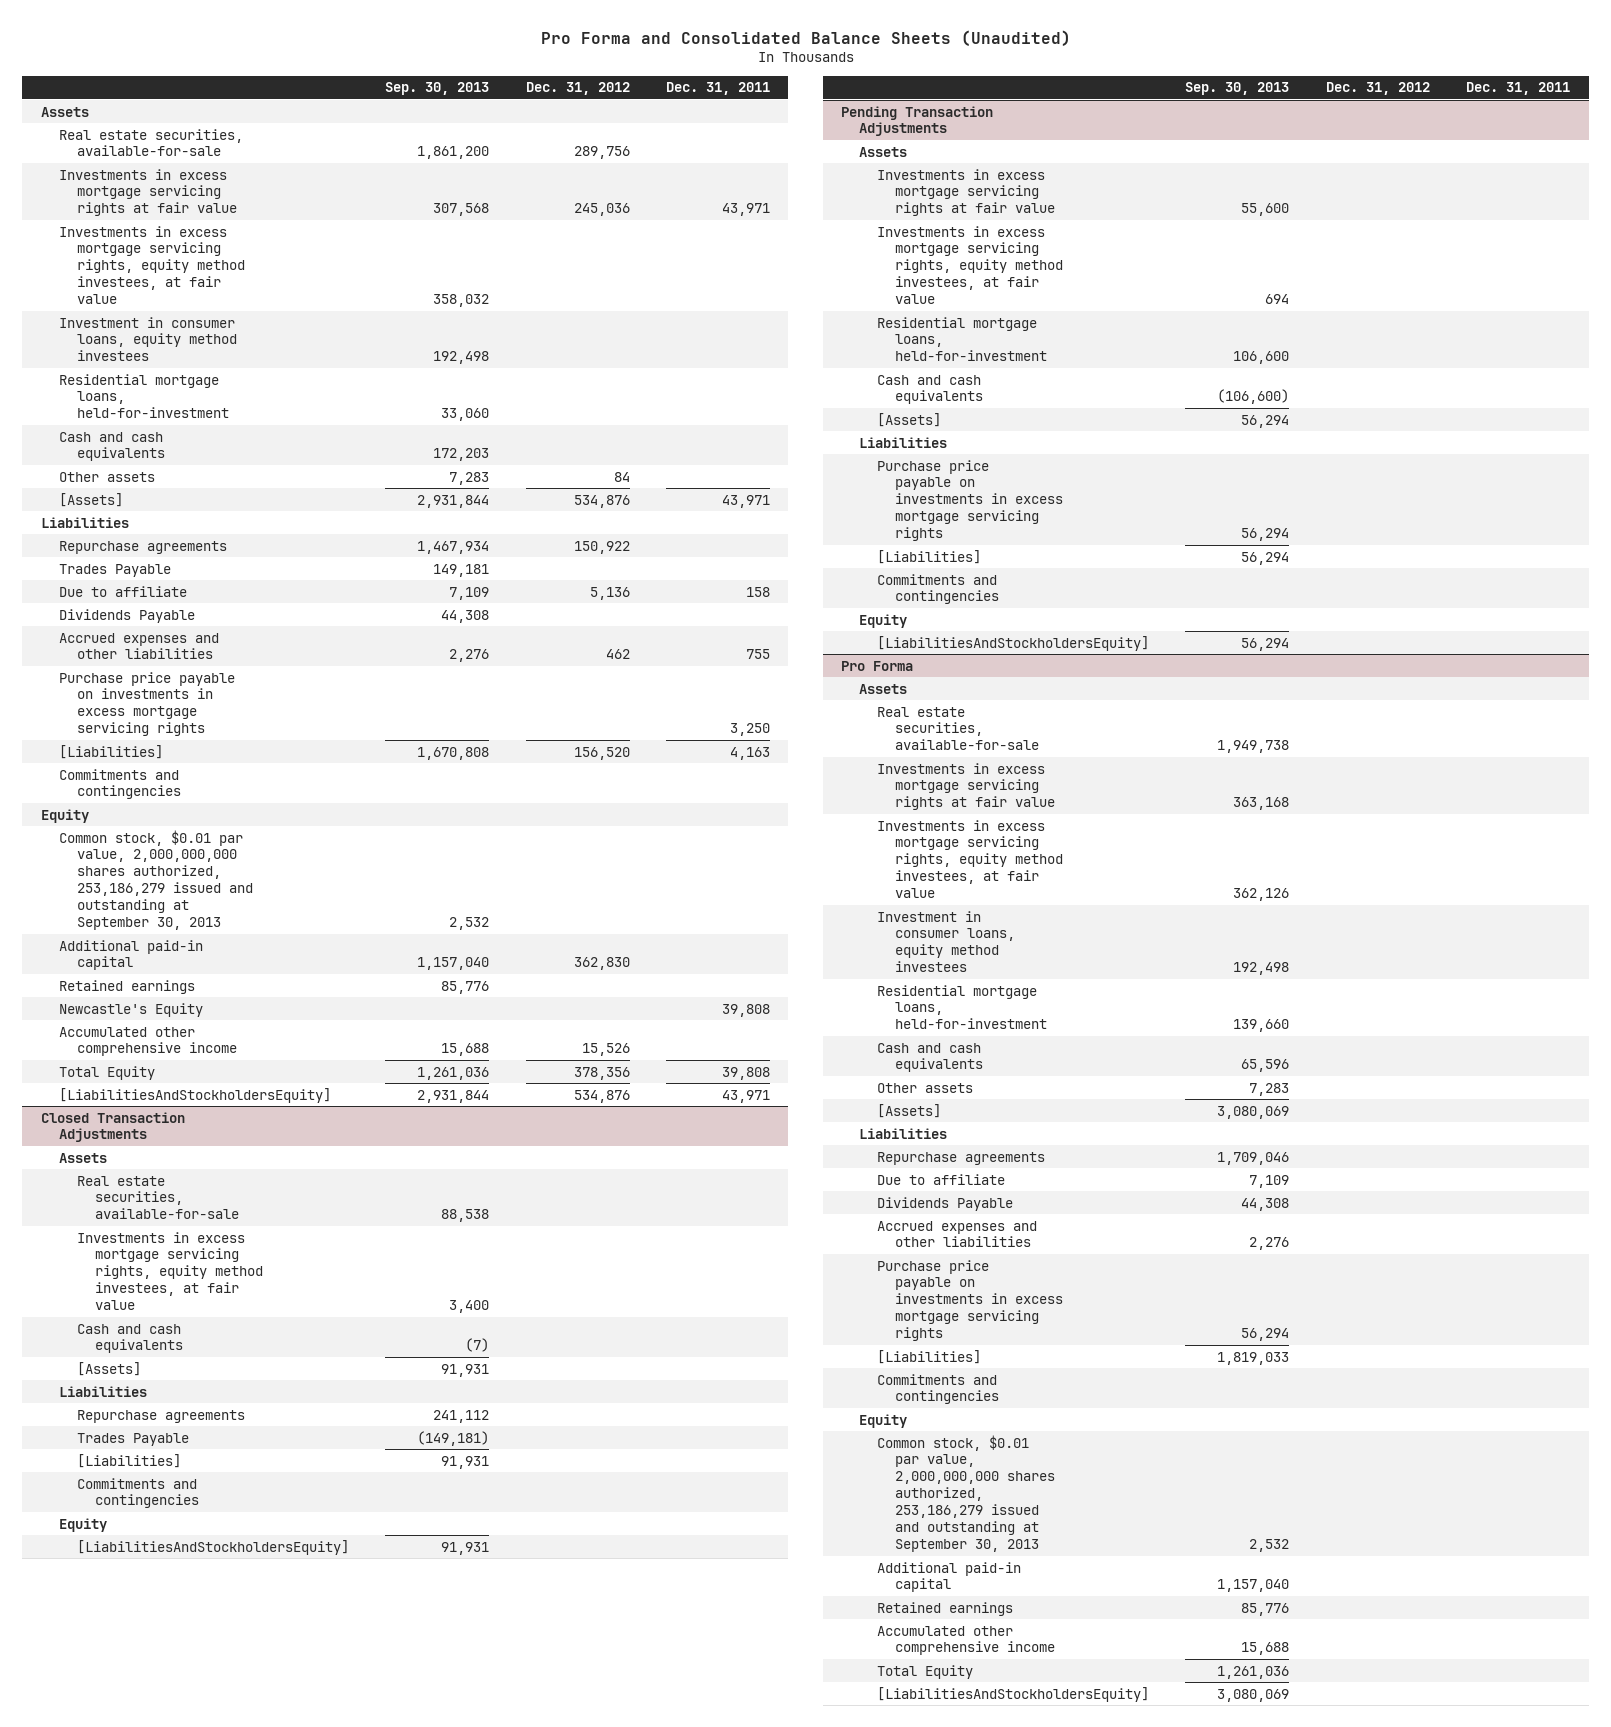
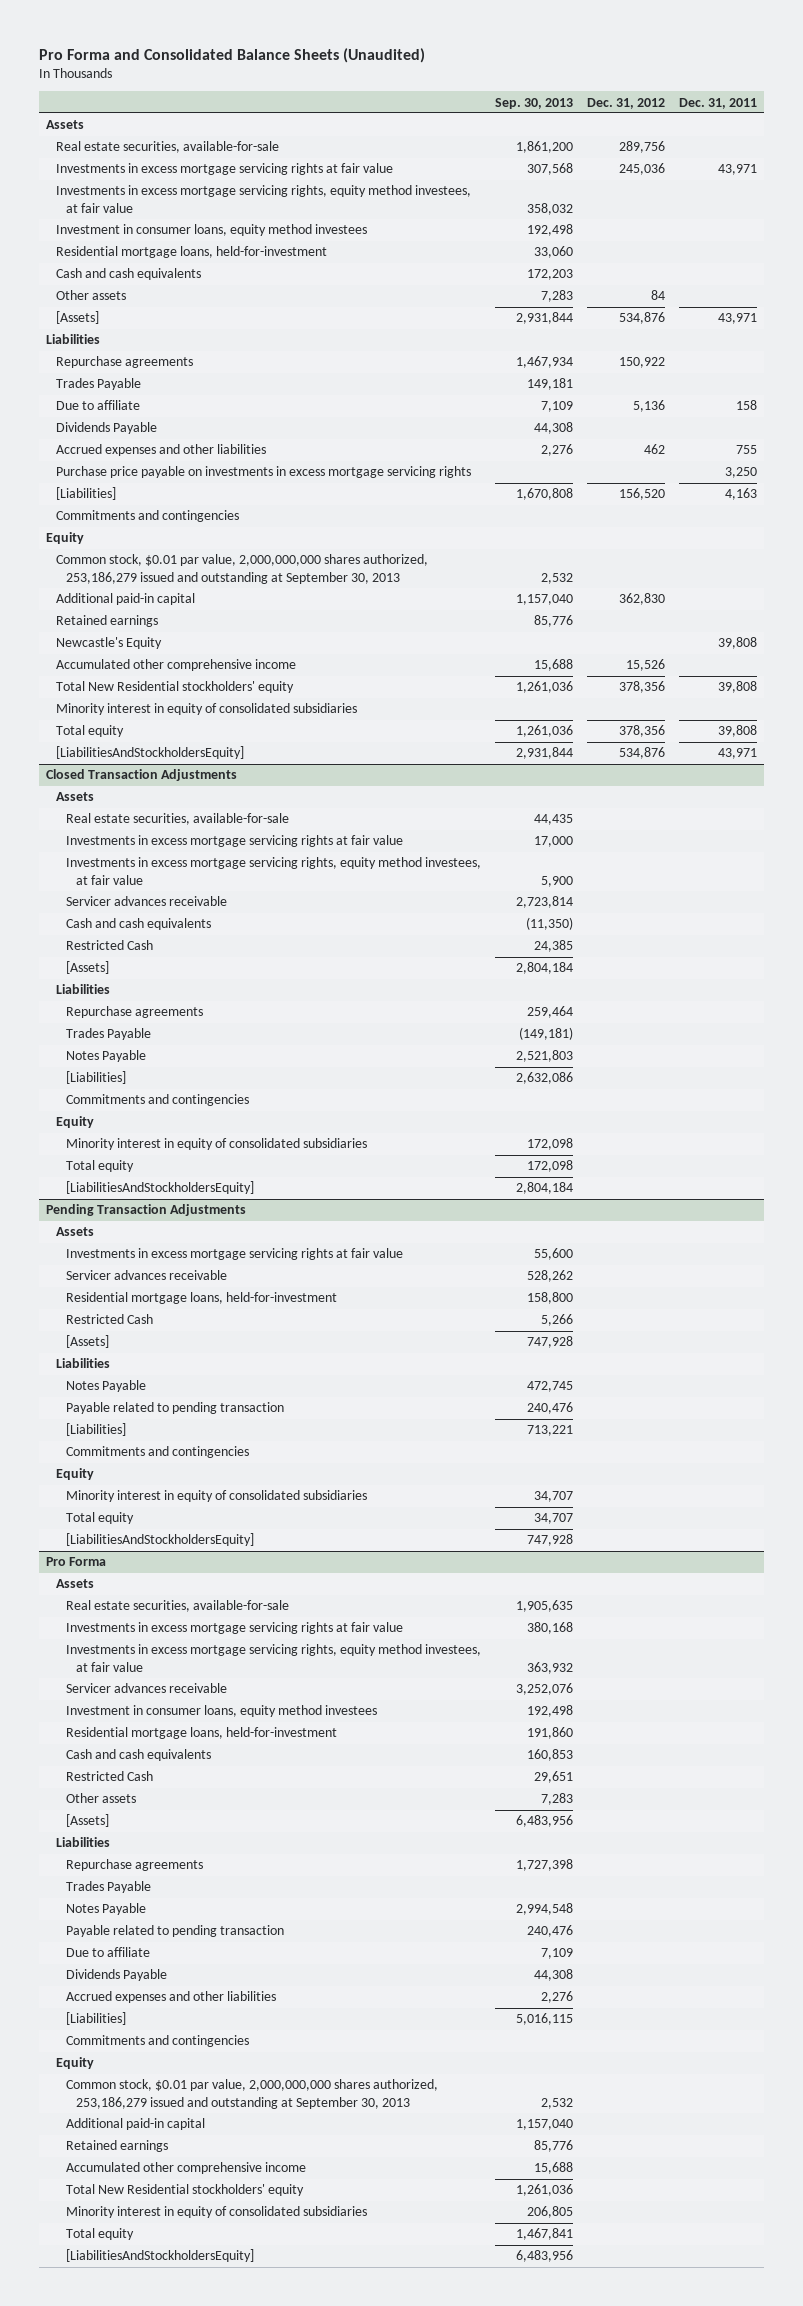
[58,1065,155,1080] Total Equity -> [55,681,294,694] Total New Residential stockholders' equity
none -> [55,703,357,716] Minority interest in equity of consolidated subsidiaries
none -> [55,725,124,738] Total equity
[441,1209,490,1223] 88,538 -> [534,814,574,826] 44,435
none -> [66,835,404,848] Investments in excess mortgage servicing rights at fair value
[449,1300,490,1314] 3,400 -> [541,875,574,887] 5,900
none -> [66,896,228,907] Servicer advances receivable
[465,1338,490,1353] (7) -> [526,917,574,931] (11,350)
none -> [66,940,154,951] Restricted Cash
[441,1363,490,1377] 91,931 -> [516,962,574,975] 2,804,184
[433,1409,490,1423] 241,112 -> [527,1006,574,1019] 259,464
none -> [66,1050,147,1063] Notes Payable
[441,1455,490,1469] 91,931 -> [516,1072,574,1085] 2,632,086
none -> [66,1138,368,1151] Minority interest in equity of consolidated subsidiaries
none -> [66,1160,135,1173] Total equity
[441,1541,490,1555] 91,931 -> [516,1182,574,1195] 2,804,184
[876,225,1063,305] Investments in excess mortgage servicing rights, equity method investees, at fair value -> none
[876,374,983,405] Cash and cash equivalents -> none
none -> [66,1270,228,1281] Servicer advances receivable
[1233,351,1290,365] 106,600 -> [527,1292,574,1305] 158,800
none -> [66,1314,154,1325] Restricted Cash
[1241,414,1290,428] 56,294 -> [527,1336,574,1349] 747,928
[876,459,1063,542] Purchase price payable on investments in excess mortgage servicing rights -> none
none -> [66,1380,147,1393] Notes Payable
none -> [66,1402,285,1415] Payable related to pending transaction
[1241,551,1290,565] 56,294 -> [527,1425,574,1437] 713,221
none -> [66,1490,368,1503] Minority interest in equity of consolidated subsidiaries
none -> [66,1512,135,1525] Total equity
[1241,637,1290,651] 56,294 -> [527,1534,574,1547] 747,928
[1217,740,1290,754] 1,949,738 -> [516,1600,574,1613] 1,905,635
[1233,797,1290,811] 363,168 -> [527,1622,574,1635] 380,168
[1233,888,1290,902] 362,126 -> [527,1661,574,1674] 363,932
none -> [66,1683,228,1694] Servicer advances receivable
[1233,1019,1290,1033] 139,660 -> [527,1727,574,1740] 191,860
[1241,1059,1290,1073] 65,596 -> [527,1749,574,1762] 160,853
none -> [66,1771,154,1782] Restricted Cash
[1217,1105,1290,1119] 3,080,069 -> [516,1815,574,1828] 6,483,956
[1217,1151,1290,1165] 1,709,046 -> [516,1859,574,1872] 1,727,398
none -> [66,1881,152,1894] Trades Payable
none -> [66,1903,147,1916] Notes Payable
none -> [66,1925,285,1938] Payable related to pending transaction
[876,1259,1063,1342] Purchase price payable on investments in excess mortgage servicing rights -> none
[1217,1351,1290,1365] 1,819,033 -> [516,2013,574,2026] 5,016,115
[876,1664,973,1679] Total Equity -> [66,2184,305,2197] Total New Residential stockholders' equity
none -> [66,2206,368,2219] Minority interest in equity of consolidated subsidiaries
none -> [66,2228,135,2241] Total equity
[1217,1688,1290,1702] 3,080,069 -> [516,2250,574,2263] 6,483,956

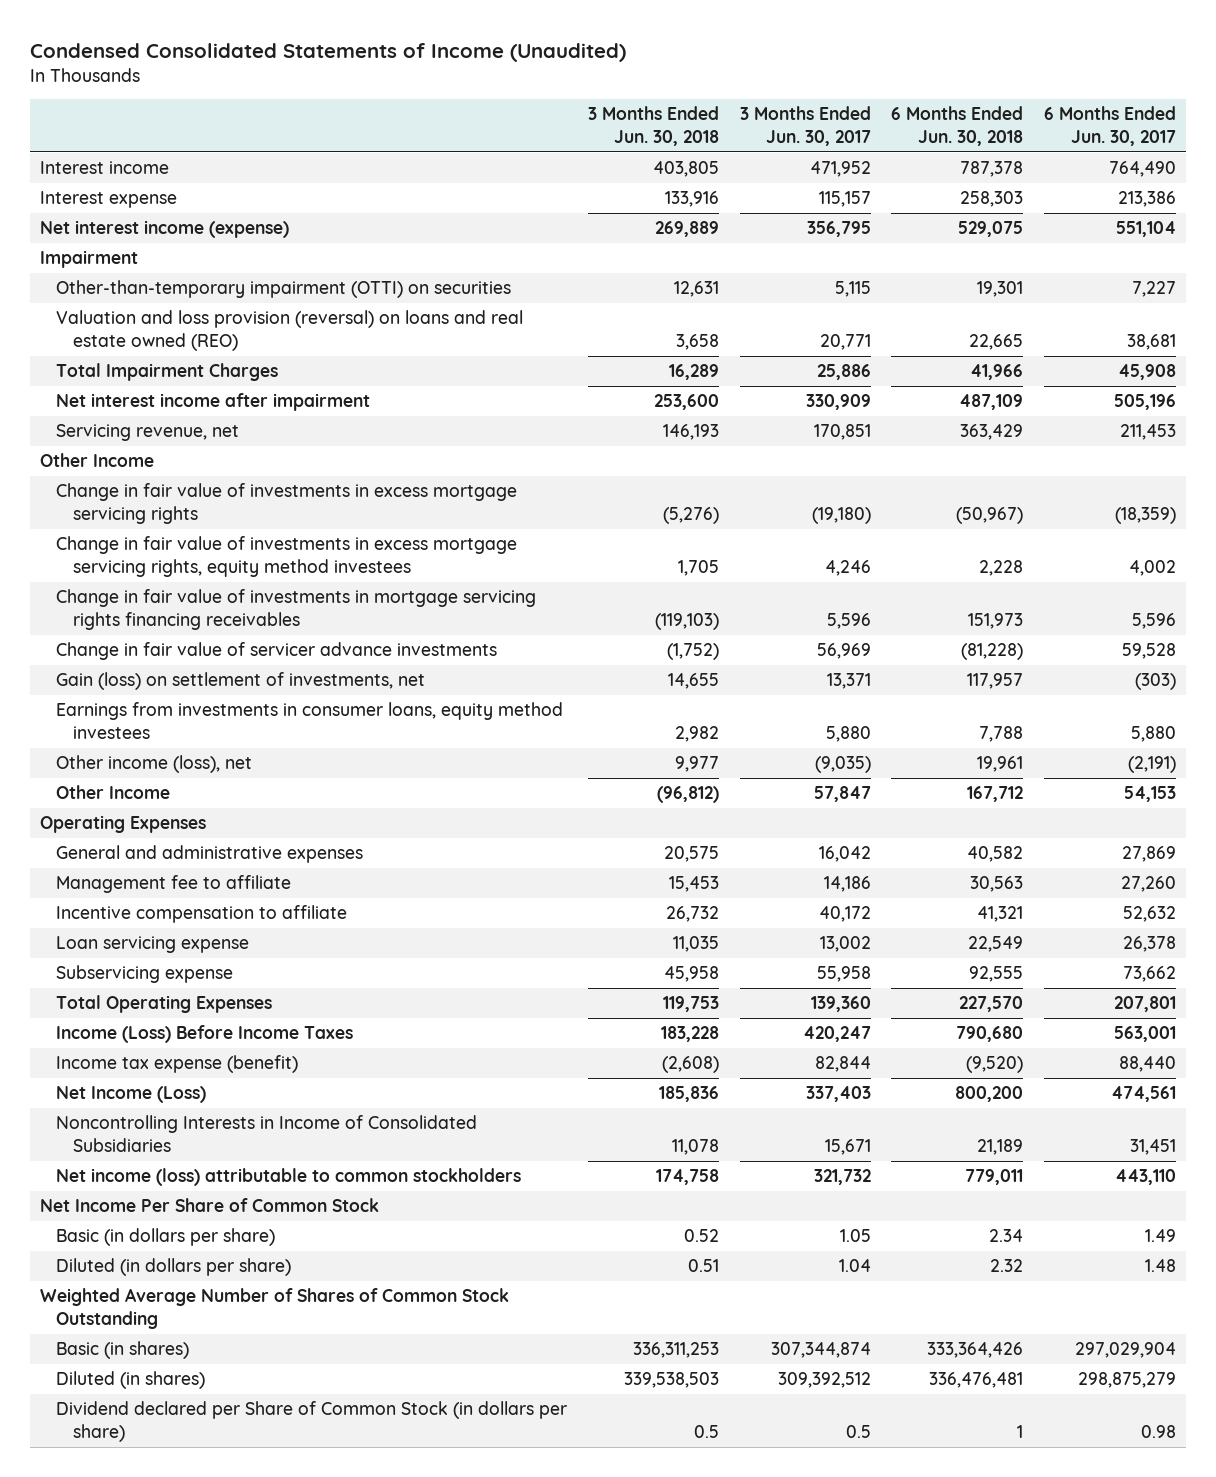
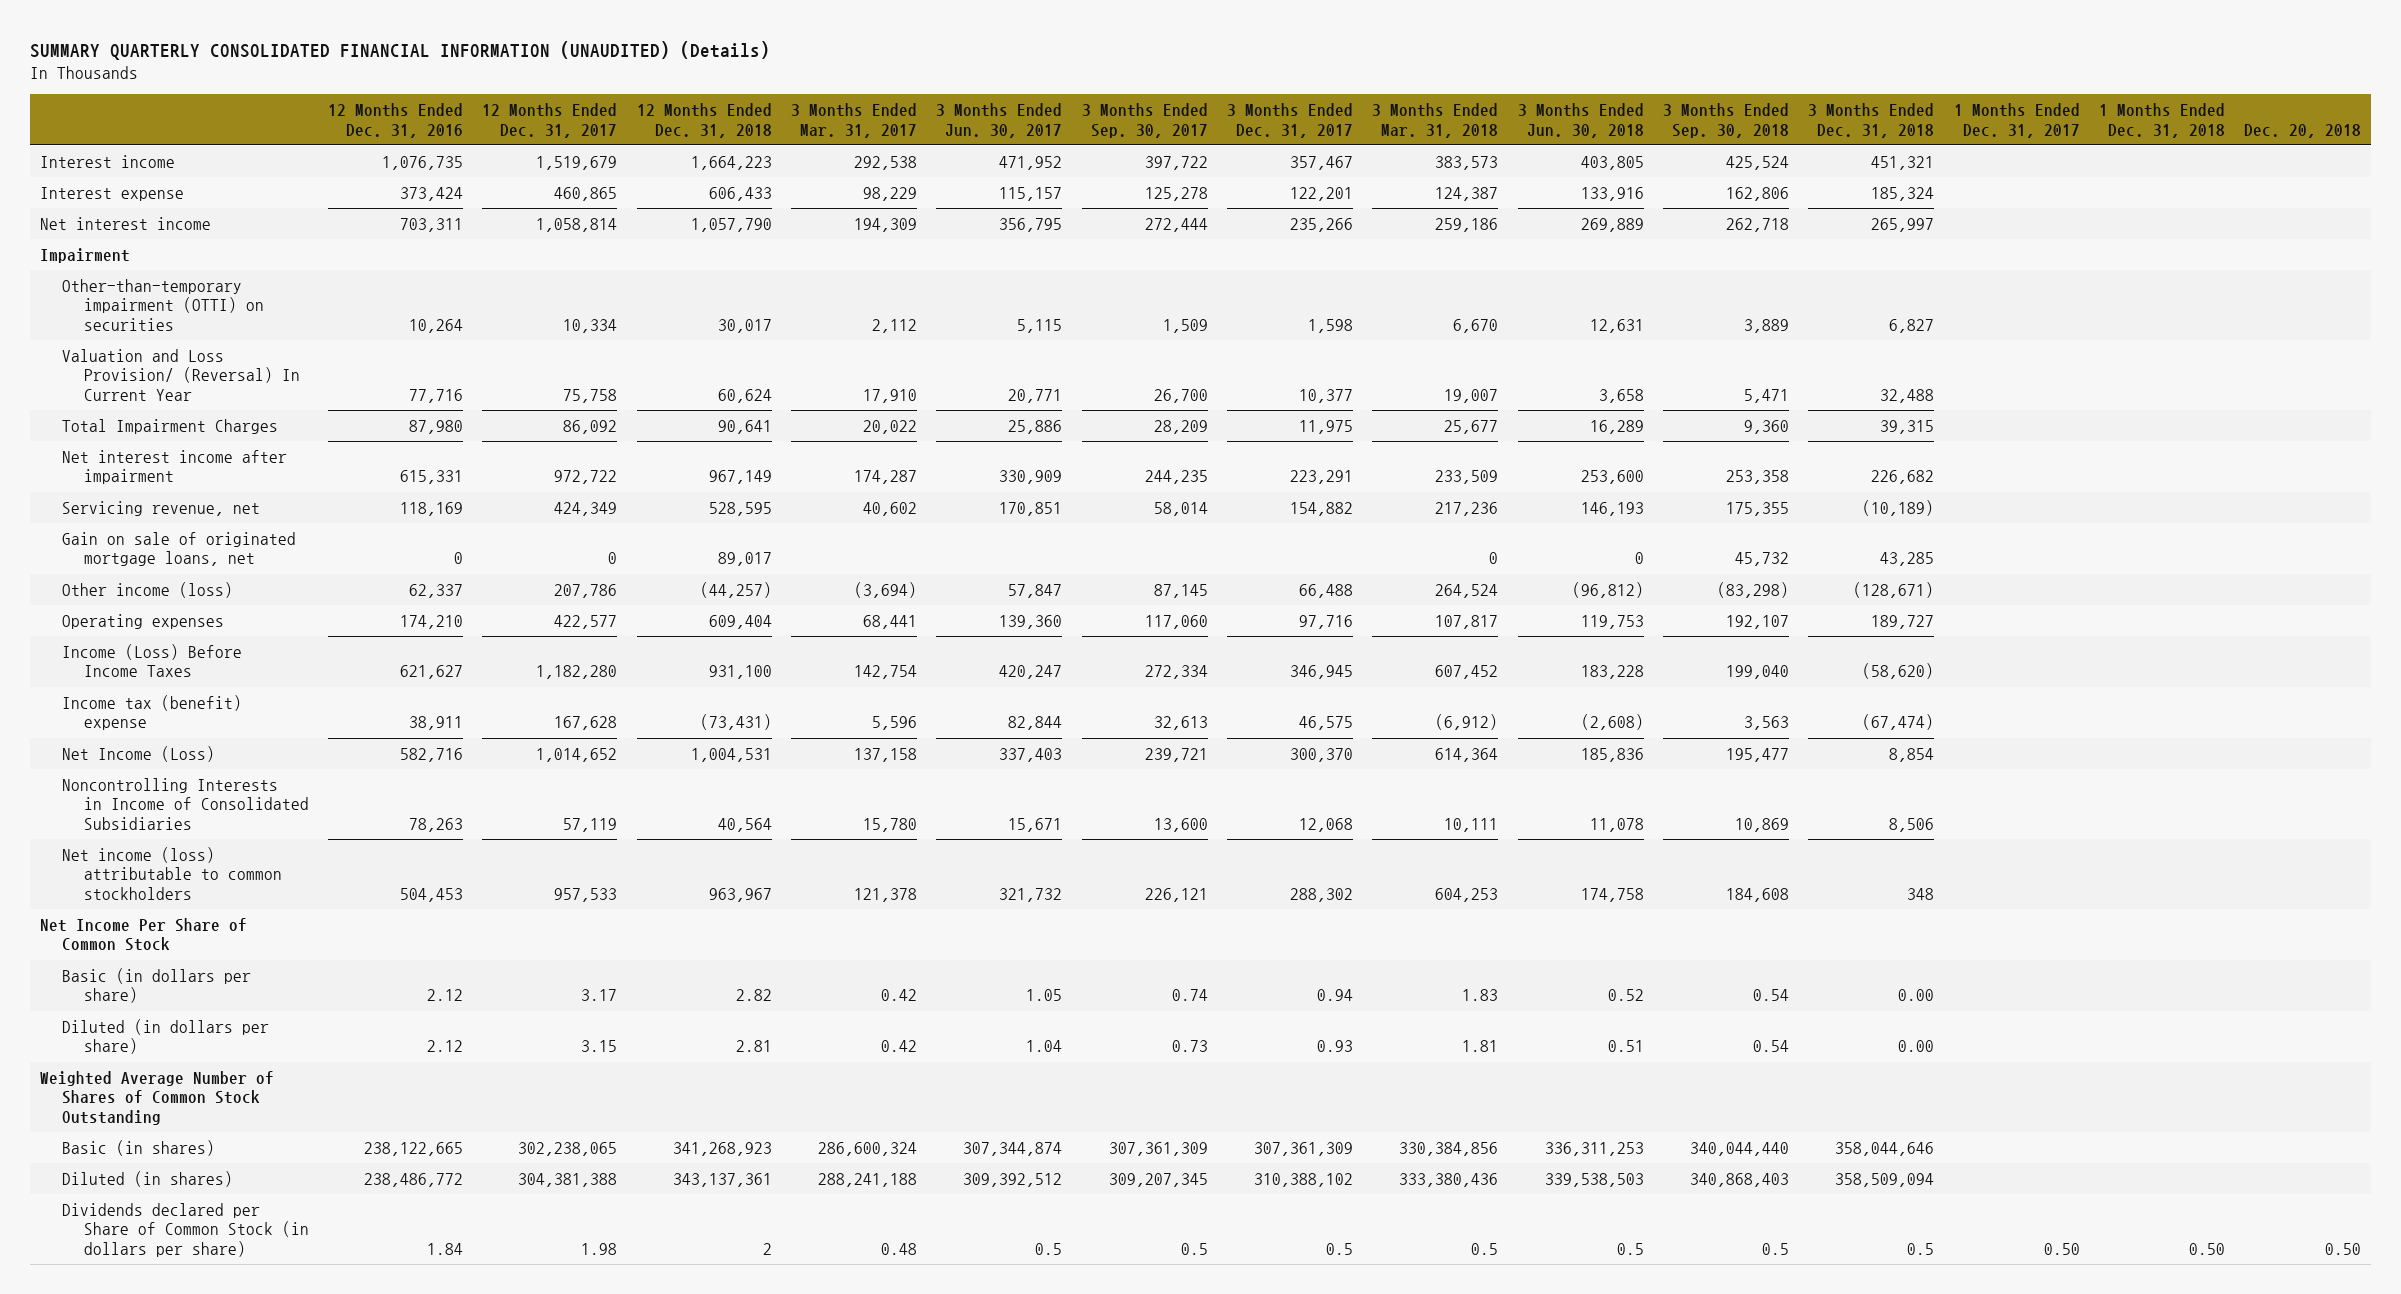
[30,42,627,62] Condensed Consolidated Statements of Income (Unaudited) -> [30,40,771,60] SUMMARY QUARTERLY CONSOLIDATED FINANCIAL INFORMATION (UNAUDITED) (Details)
[891,106,1024,147] 6 Months Ended Jun. 30, 2018 -> none
[1044,106,1177,147] 6 Months Ended Jun. 30, 2017 -> none
none -> [327,103,463,138] 12 Months Ended Dec. 31, 2016
none -> [482,103,618,138] 12 Months Ended Dec. 31, 2017
none -> [636,103,772,138] 12 Months Ended Dec. 31, 2018
none -> [790,103,917,138] 3 Months Ended Mar. 31, 2017
none -> [1081,103,1208,138] 3 Months Ended Sep. 30, 2017
none -> [1226,103,1353,138] 3 Months Ended Dec. 31, 2017
none -> [1372,103,1499,138] 3 Months Ended Mar. 31, 2018
none -> [1662,103,1789,138] 3 Months Ended Sep. 30, 2018
none -> [1808,103,1935,138] 3 Months Ended Dec. 31, 2018
none -> [1953,103,2080,138] 1 Months Ended Dec. 31, 2017
none -> [2098,103,2225,138] 1 Months Ended Dec. 31, 2018
none -> [2244,123,2362,138] Dec. 20, 2018
[40,220,290,239] Net interest income (expense) -> [39,216,211,230] Net interest income
[56,310,524,351] Valuation and loss provision (reversal) on loans and real estate owned (REO) -> [61,348,300,401] Valuation and Loss Provision/ (Reversal) In Current Year
[40,453,155,468] Other Income -> none
[56,483,518,524] Change in fair value of investments in excess mortgage servicing rights -> none
[56,536,518,577] Change in fair value of investments in excess mortgage servicing rights, equity method investees -> none
[56,589,537,630] Change in fair value of investments in mortgage servicing rights financing receivables -> none
[56,642,498,661] Change in fair value of servicer advance investments -> none
[56,672,426,691] Gain (loss) on settlement of investments, net -> none
[56,702,564,739] Earnings from investments in consumer loans, equity method investees -> none
[56,755,253,774] Other income (loss), net -> none
[40,815,207,834] Operating Expenses -> none
[56,845,364,864] General and administrative expenses -> none
[56,875,292,894] Management fee to affiliate -> none
[56,905,348,924] Incentive compensation to affiliate -> none
[56,936,250,954] Loan servicing expense -> none
[56,965,234,984] Subservicing expense -> none
none -> [61,531,296,567] Gain on sale of originated mortgage loans, net
[56,785,171,800] Other Income -> [61,581,233,598] Other income (loss)
[56,995,273,1014] Total Operating Expenses -> [61,613,224,629] Operating expenses
[56,1055,299,1074] Income tax expense (benefit) -> [61,694,242,731] Income tax (benefit) expense
[56,1401,568,1442] Dividend declared per Share of Common Stock (in dollars per share) -> [61,1202,309,1257] Dividends declared per Share of Common Stock (in dollars per share)

